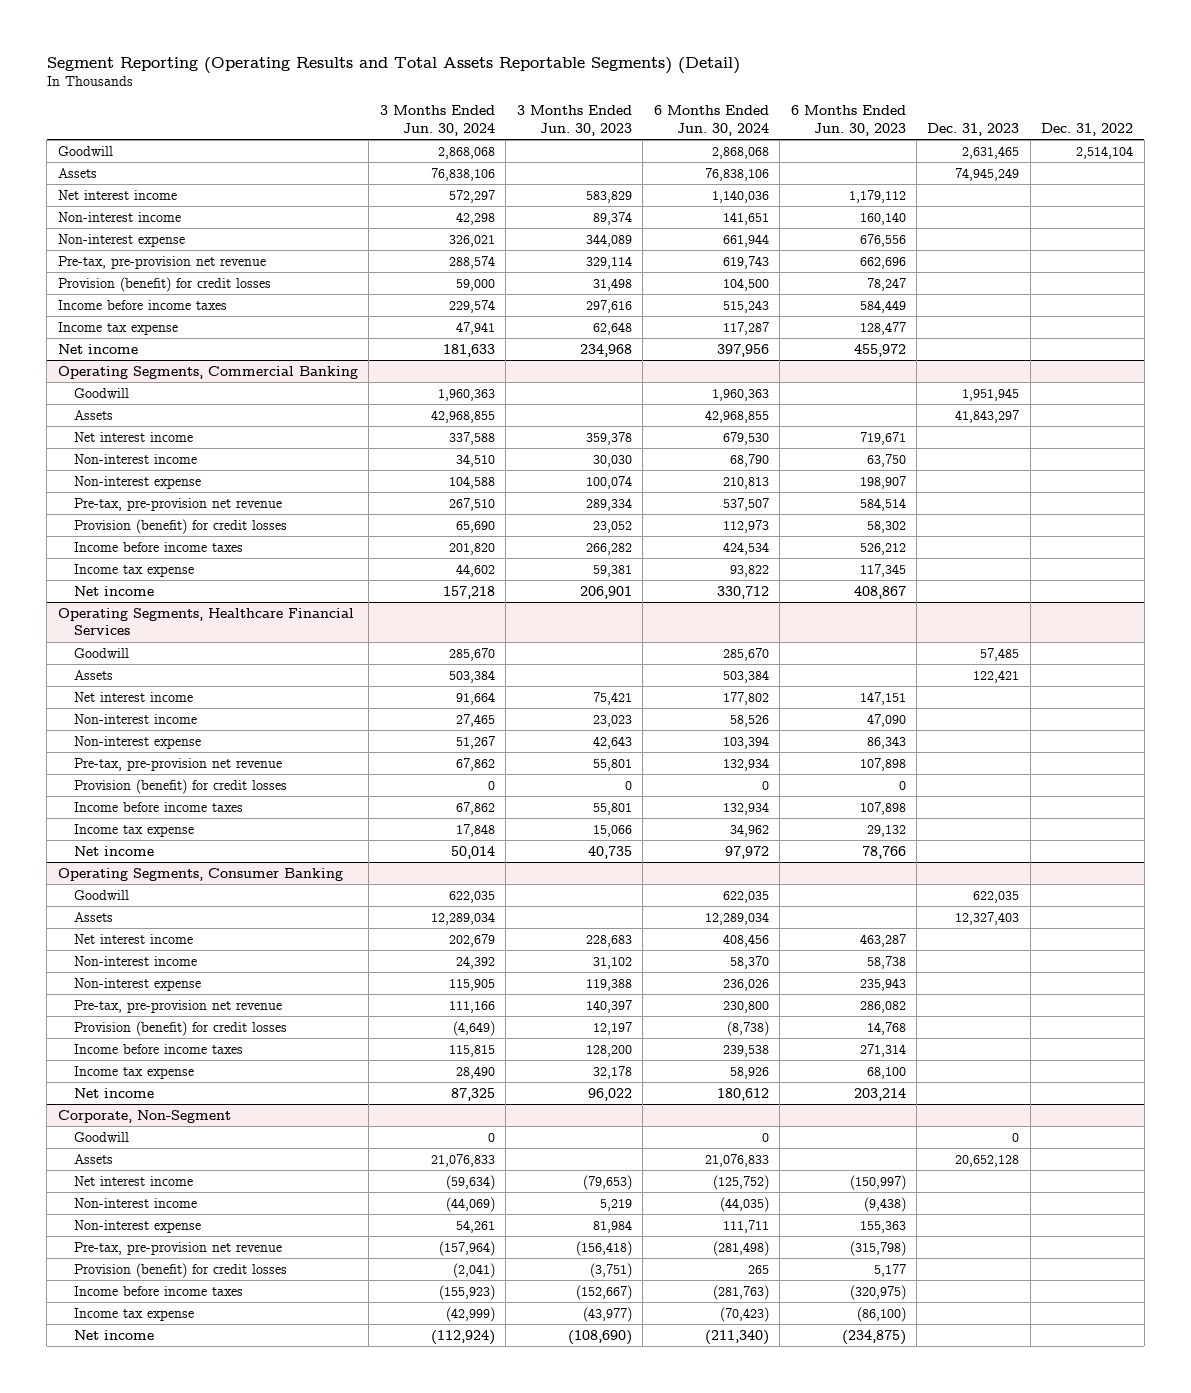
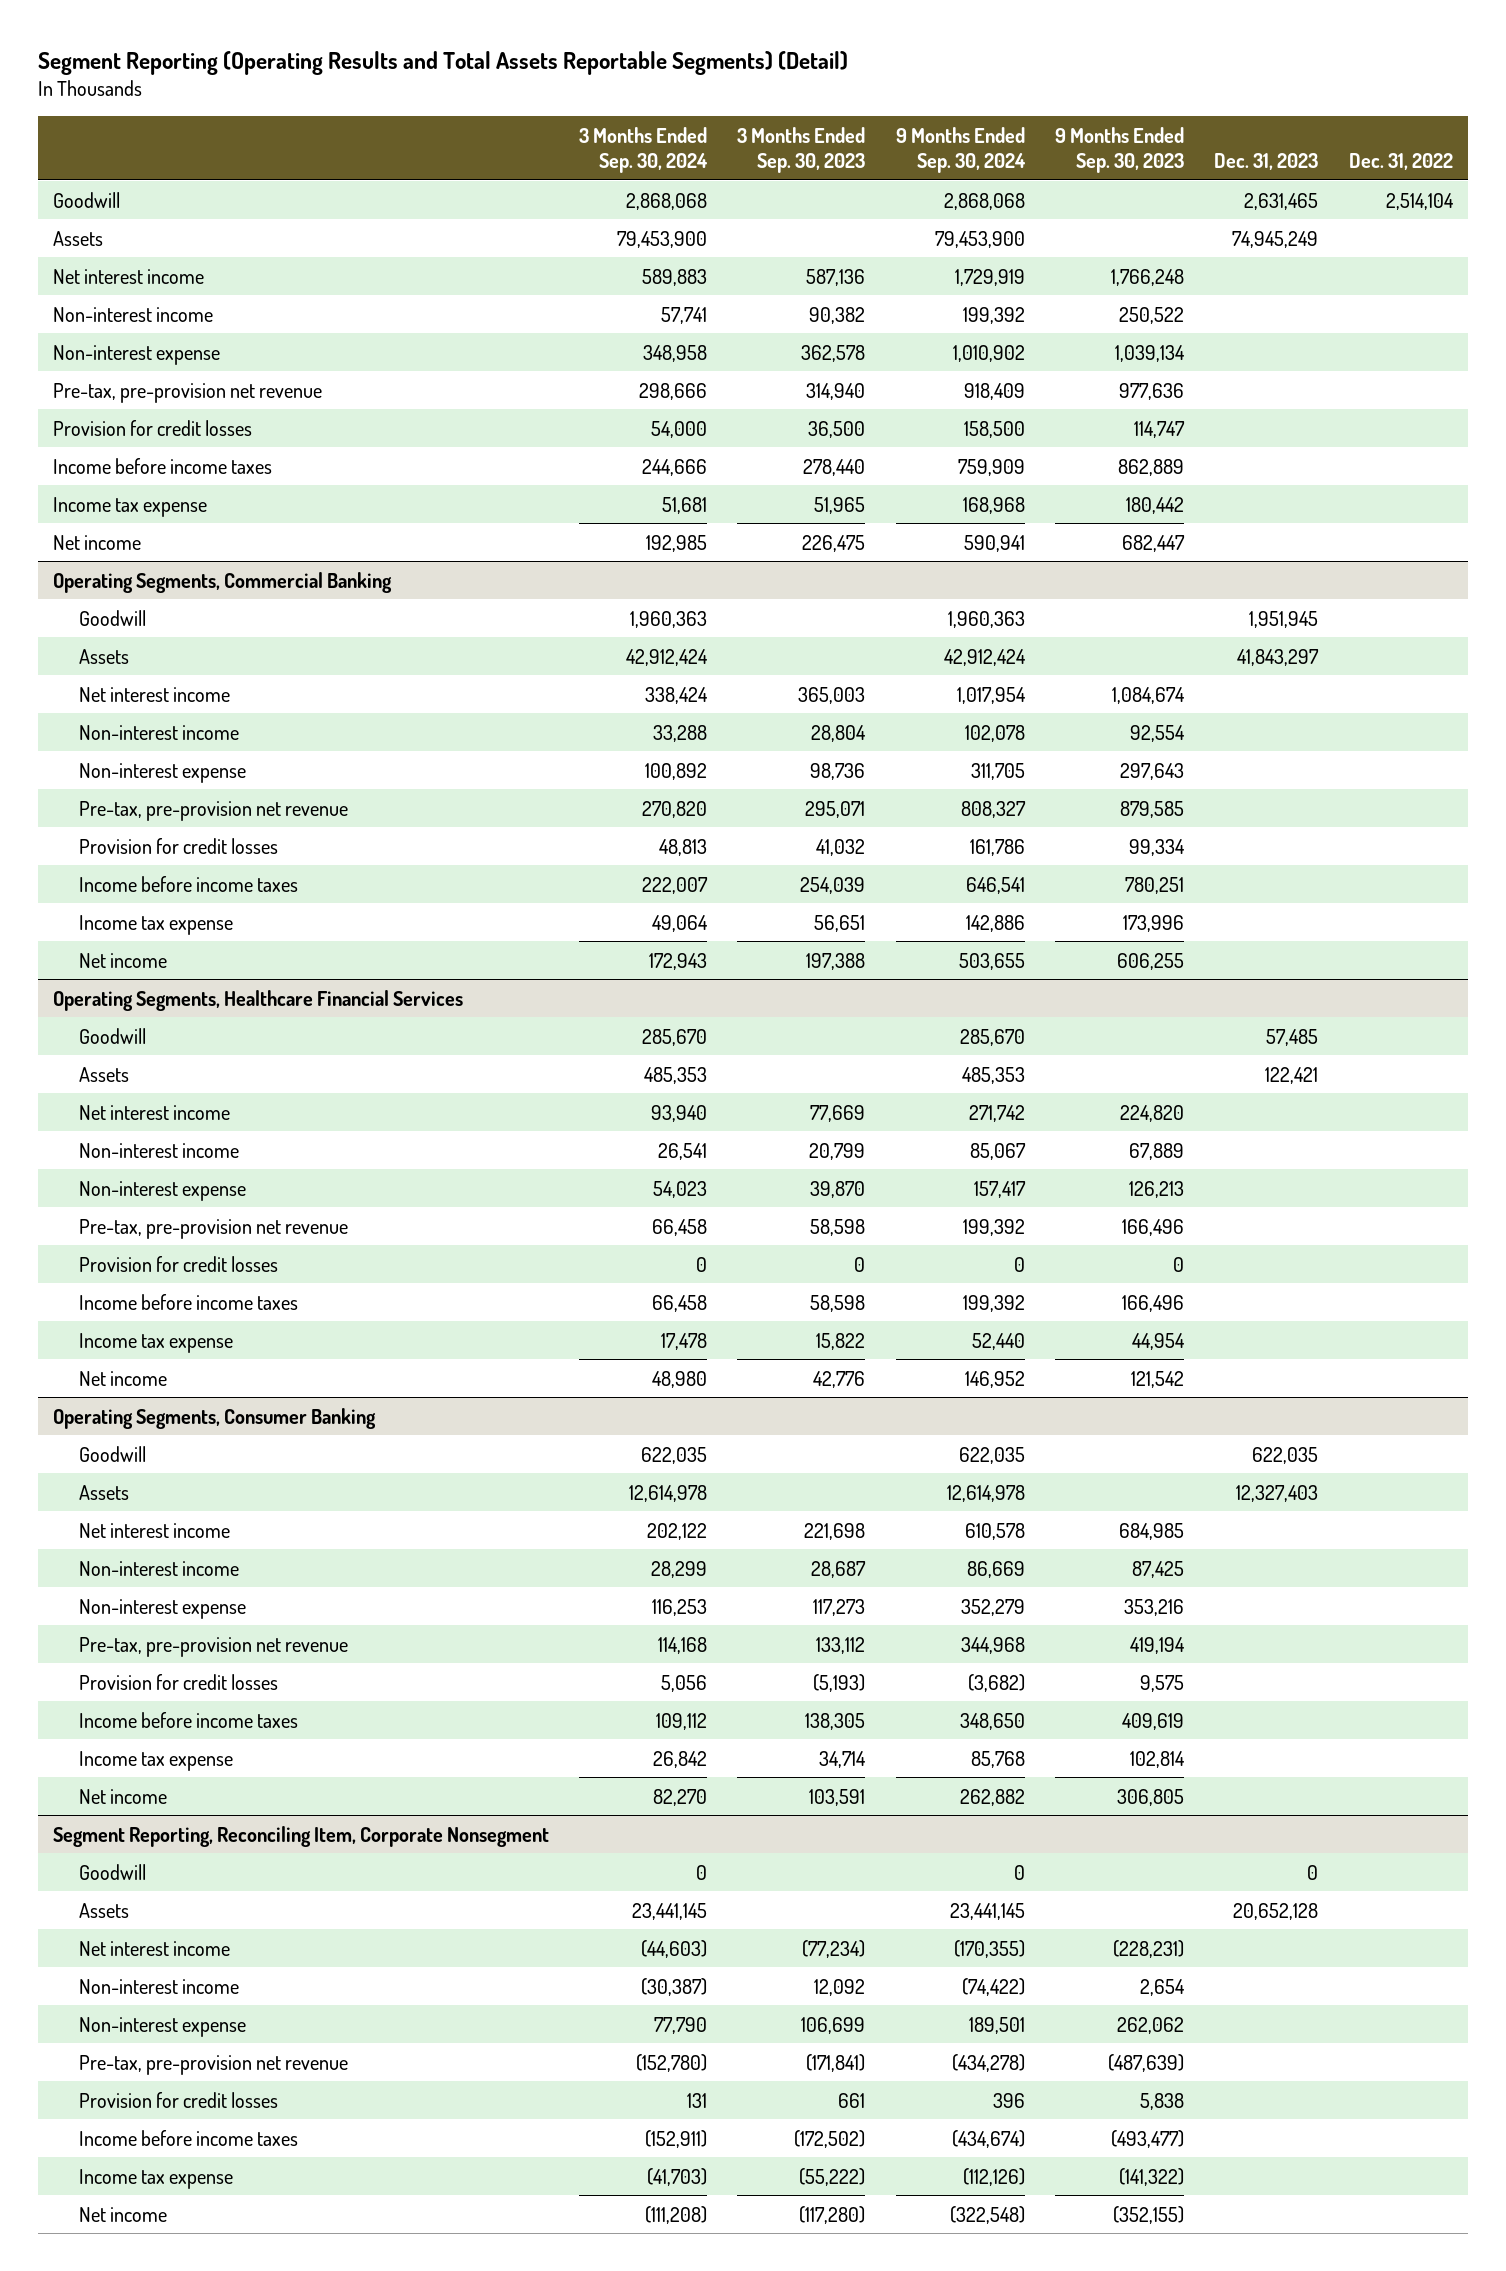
[379,105,495,136] 3 Months Ended Jun. 30, 2024 -> none
[516,105,632,136] 3 Months Ended Jun. 30, 2023 -> none
[653,105,769,136] 6 Months Ended Jun. 30, 2024 -> none
[790,105,906,136] 6 Months Ended Jun. 30, 2023 -> none
none -> [579,126,709,173] 3 Months Ended Sep. 30, 2024
none -> [737,126,866,173] 3 Months Ended Sep. 30, 2023
none -> [895,126,1026,173] 9 Months Ended Sep. 30, 2024
none -> [1055,126,1185,173] 9 Months Ended Sep. 30, 2023
[57,276,271,292] Provision (benefit) for credit losses -> [52,419,252,436] Provision for credit losses
[74,518,288,534] Provision (benefit) for credit losses -> [79,837,279,854] Provision for credit losses
[74,778,288,794] Provision (benefit) for credit losses -> [79,1255,279,1272] Provision for credit losses
[74,1020,288,1036] Provision (benefit) for credit losses -> [79,1673,279,1690] Provision for credit losses
[57,1109,231,1123] Corporate, Non-Segment -> [52,1825,549,1847] Segment Reporting, Reconciling Item, Corporate Nonsegment
[74,1262,288,1278] Provision (benefit) for credit losses -> [79,2091,279,2108] Provision for credit losses

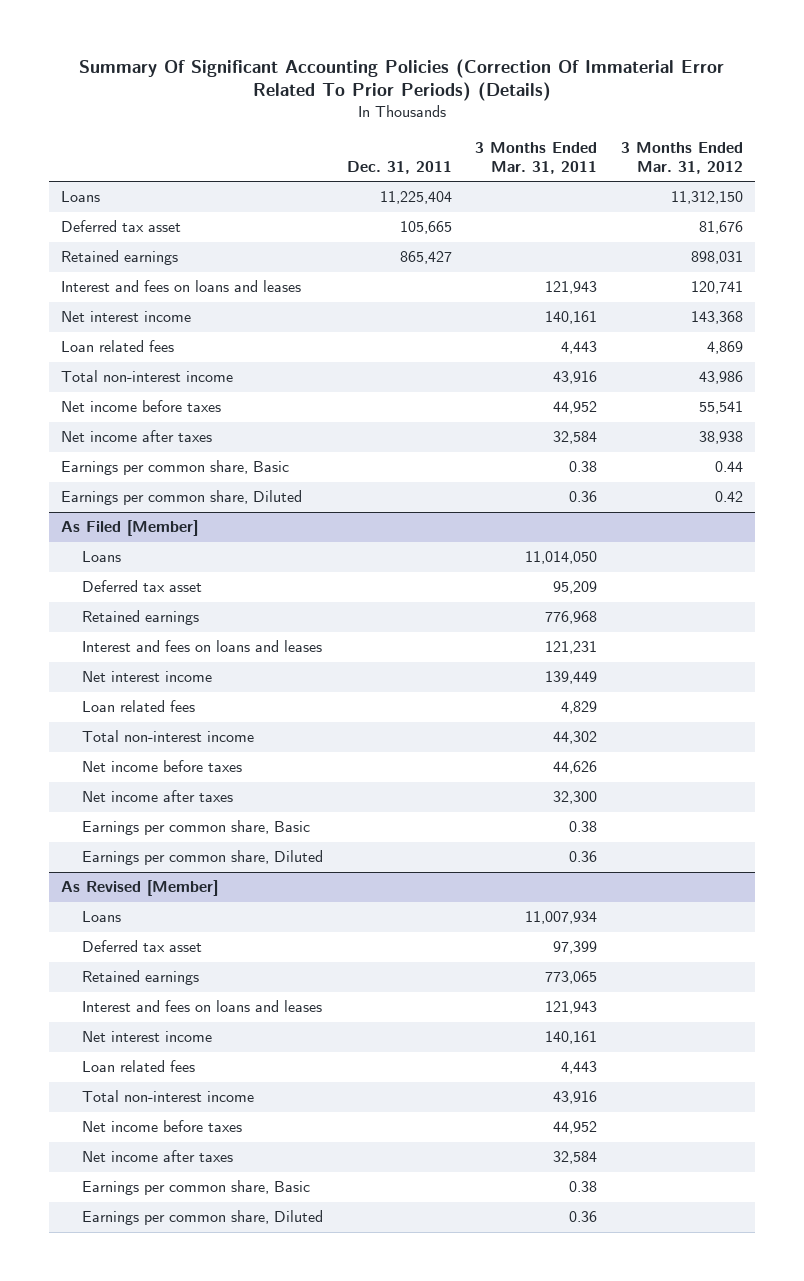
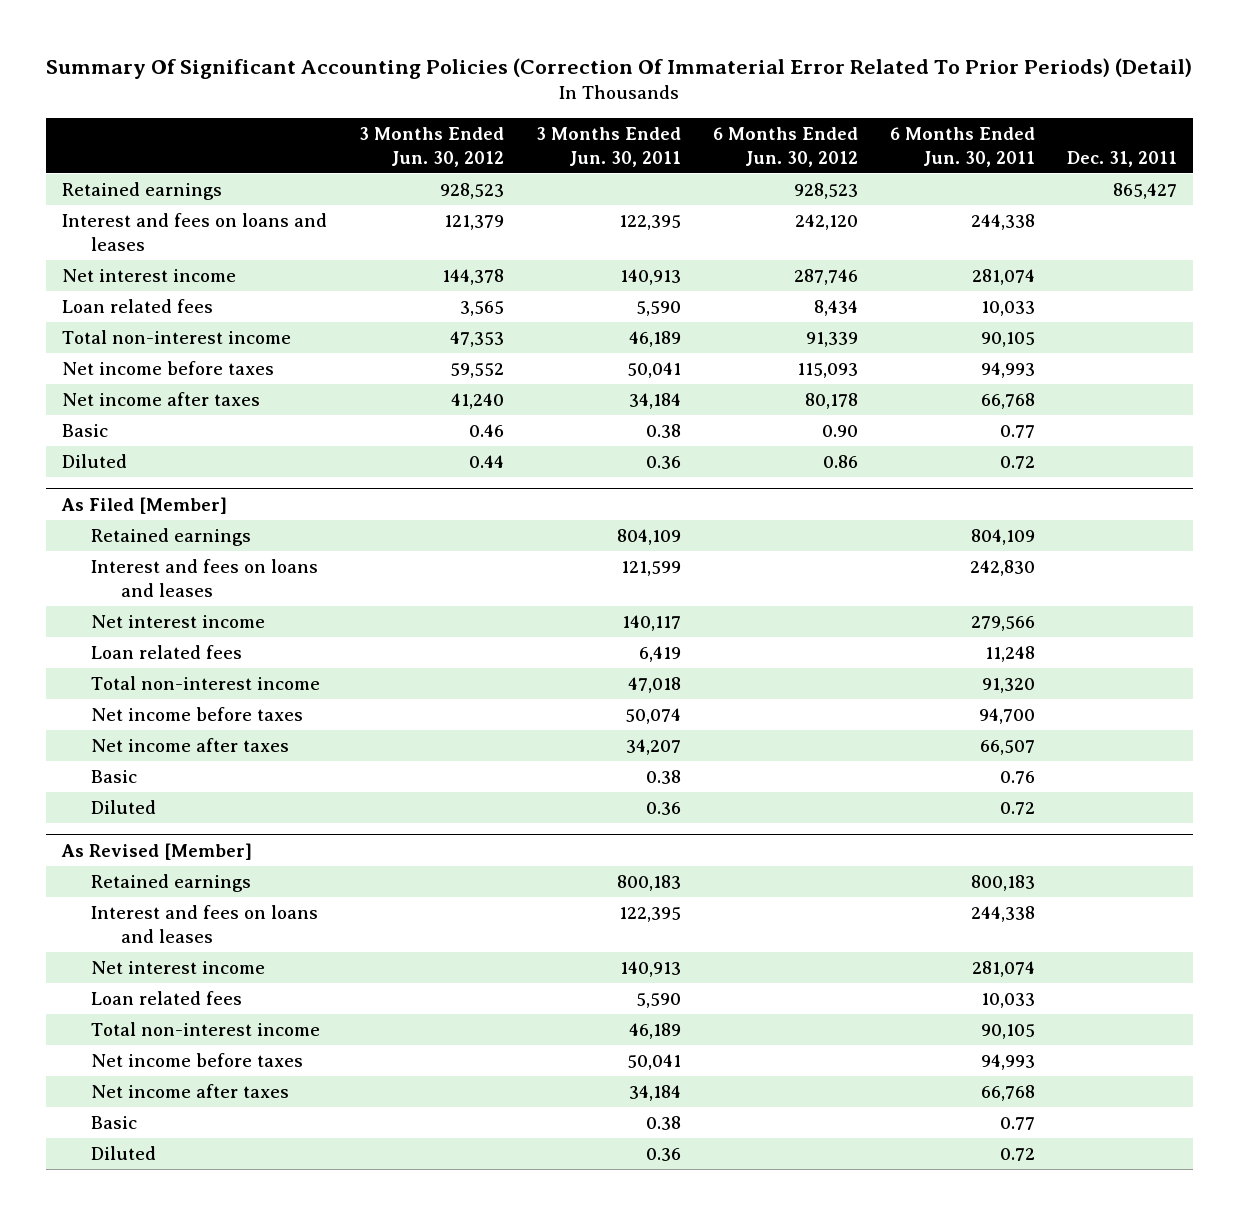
[78,58,724,102] Summary Of Significant Accounting Policies (Correction Of Immaterial Error Related To Prior Periods) (Details) -> [46,58,1193,80] Summary Of Significant Accounting Policies (Correction Of Immaterial Error Related To Prior Periods) (Detail)
[475,141,598,174] 3 Months Ended Mar. 31, 2011 -> none
[620,141,743,174] 3 Months Ended Mar. 31, 2012 -> none
none -> [358,126,504,167] 3 Months Ended Jun. 30, 2012
none -> [535,126,681,167] 3 Months Ended Jun. 30, 2011
none -> [712,126,858,167] 6 Months Ended Jun. 30, 2012
none -> [889,126,1035,167] 6 Months Ended Jun. 30, 2011
[60,191,100,203] Loans -> none
[60,220,181,233] Deferred tax asset -> none
[60,460,289,476] Earnings per common share, Basic -> [61,423,108,437] Basic
[60,490,302,506] Earnings per common share, Diluted -> [61,453,127,468] Diluted
[81,551,121,563] Loans -> none
[81,580,202,593] Deferred tax asset -> none
[81,820,310,836] Earnings per common share, Basic -> [91,769,138,783] Basic
[81,850,323,866] Earnings per common share, Diluted -> [91,799,157,814] Diluted
[81,911,121,923] Loans -> none
[81,940,202,953] Deferred tax asset -> none
[81,1180,310,1196] Earnings per common share, Basic -> [91,1115,138,1129] Basic
[81,1210,323,1226] Earnings per common share, Diluted -> [91,1145,157,1160] Diluted

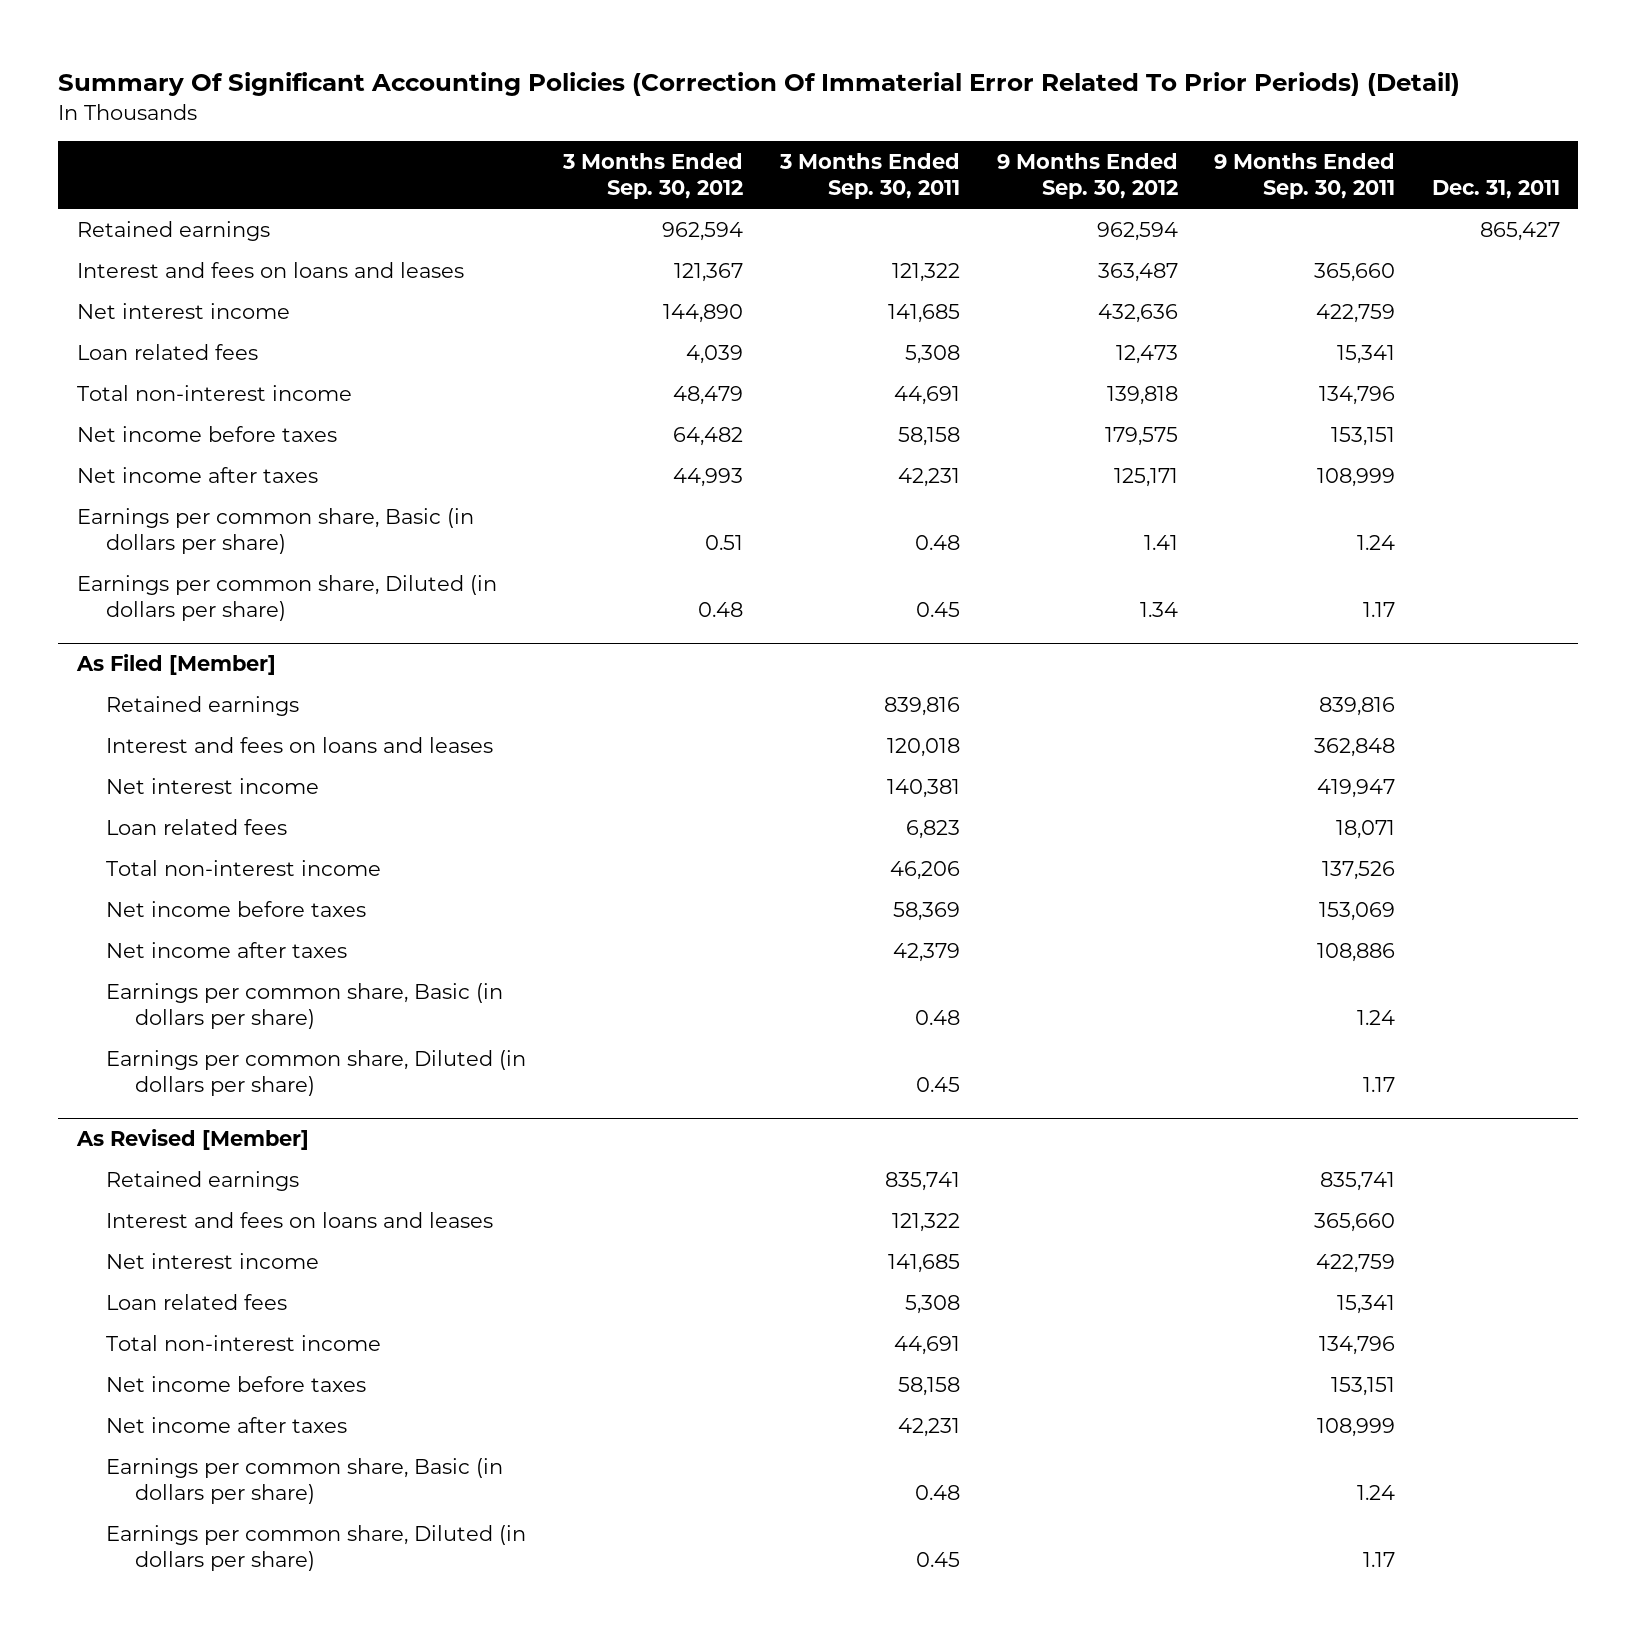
[358,126,504,167] 3 Months Ended Jun. 30, 2012 -> none
[535,126,681,167] 3 Months Ended Jun. 30, 2011 -> none
[712,126,858,167] 6 Months Ended Jun. 30, 2012 -> none
[889,126,1035,167] 6 Months Ended Jun. 30, 2011 -> none
none -> [561,152,743,200] 3 Months Ended Sep. 30, 2012
none -> [778,152,960,200] 3 Months Ended Sep. 30, 2011
none -> [996,152,1178,200] 9 Months Ended Sep. 30, 2012
none -> [1214,152,1396,200] 9 Months Ended Sep. 30, 2011
[61,423,108,437] Basic -> [76,507,474,555] Earnings per common share, Basic (in dollars per share)
[61,453,127,468] Diluted -> [76,574,497,622] Earnings per common share, Diluted (in dollars per share)
[91,769,138,783] Basic -> [106,982,504,1030] Earnings per common share, Basic (in dollars per share)
[91,799,157,814] Diluted -> [106,1049,527,1097] Earnings per common share, Diluted (in dollars per share)
[91,1115,138,1129] Basic -> [106,1457,504,1505] Earnings per common share, Basic (in dollars per share)
[91,1145,157,1160] Diluted -> [106,1524,527,1572] Earnings per common share, Diluted (in dollars per share)

